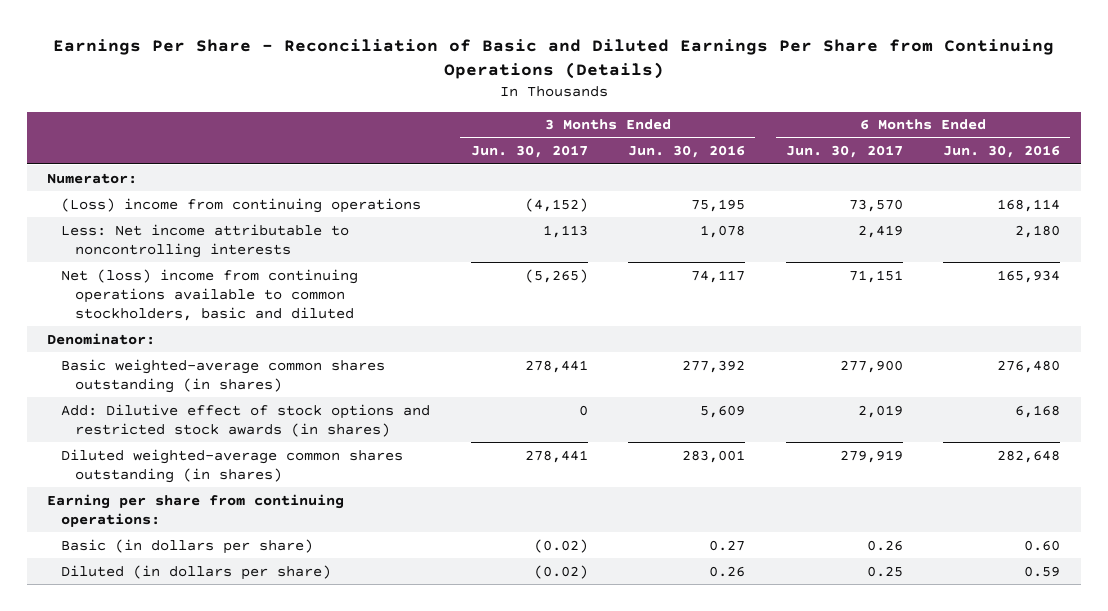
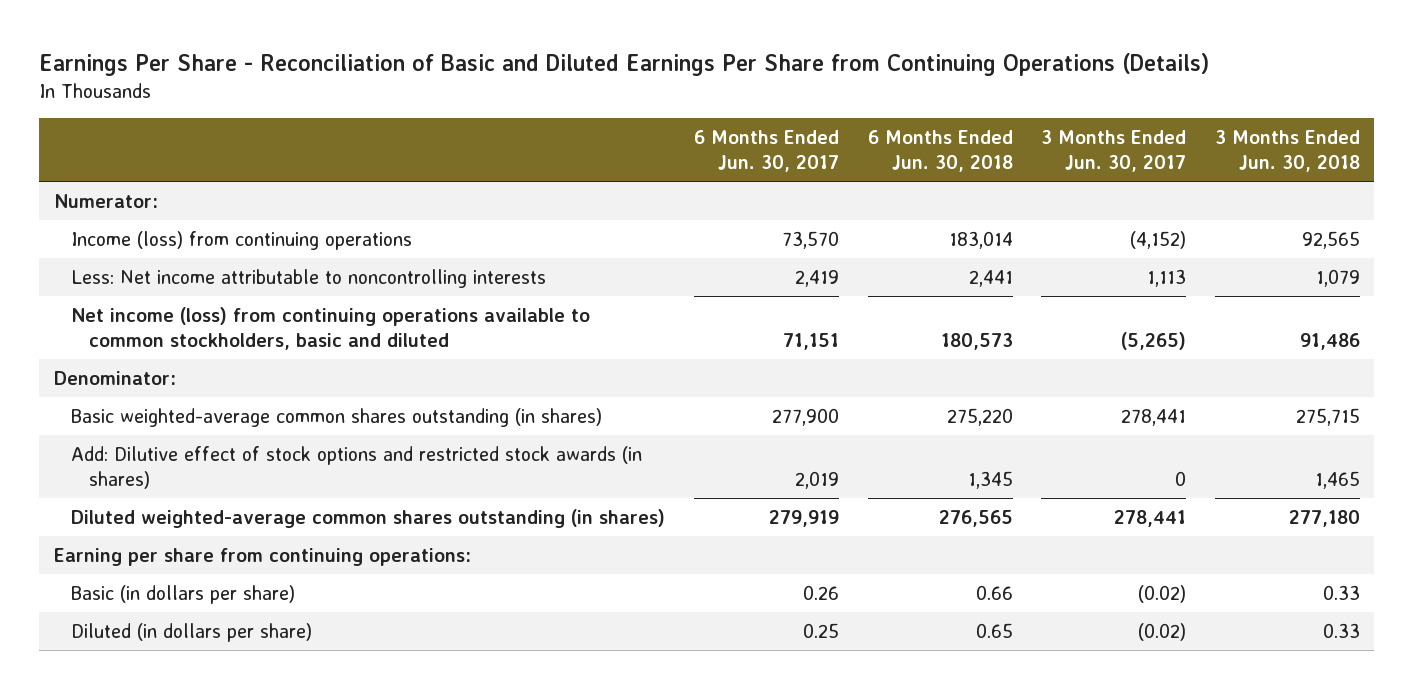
[628,145,746,159] Jun. 30, 2016 -> none
[943,145,1061,159] Jun. 30, 2016 -> none
none -> [867,130,1013,172] 6 Months Ended Jun. 30, 2018
none -> [1215,130,1361,172] 3 Months Ended Jun. 30, 2018
[61,197,422,213] (Loss) income from continuing operations -> [71,230,413,250] Income (loss) from continuing operations
[61,268,359,321] Net (loss) income from continuing operations available to common stockholders, basic and diluted -> [71,306,591,350] Net income (loss) from continuing operations available to common stockholders, basic and diluted

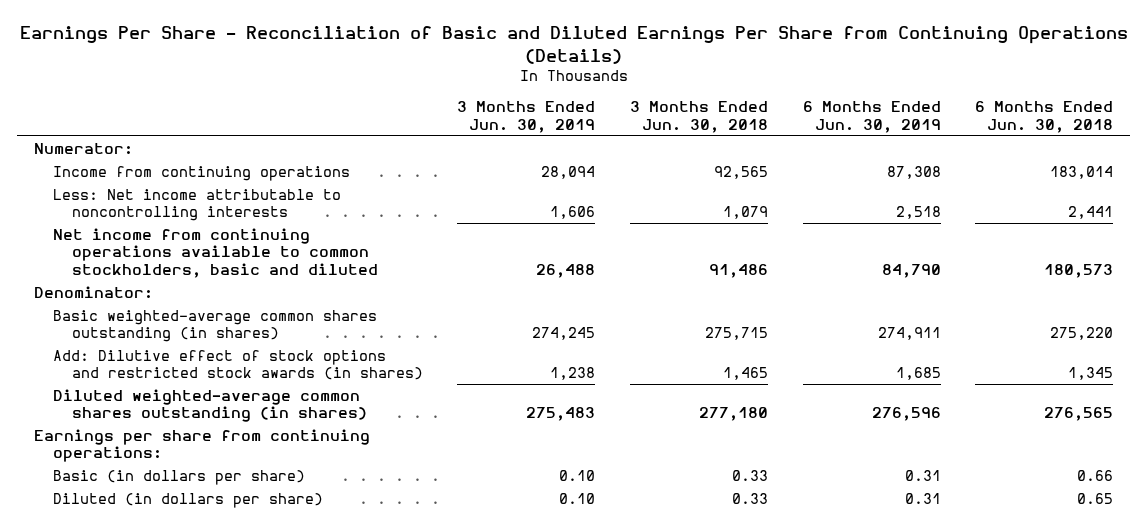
[694,130,840,172] 6 Months Ended Jun. 30, 2017 -> none
[1041,130,1187,172] 3 Months Ended Jun. 30, 2017 -> none
none -> [457,101,596,133] 3 Months Ended Jun. 30, 2019
none -> [802,101,941,133] 6 Months Ended Jun. 30, 2019
[71,230,413,250] Income (loss) from continuing operations -> [53,165,351,181] Income from continuing operations
[71,306,591,350] Net income (loss) from continuing operations available to common stockholders, basic and diluted -> [53,227,378,278] Net income from continuing operations available to common stockholders, basic and diluted
[53,547,471,566] Earning per share from continuing operations: -> [34,428,371,463] Earnings per share from continuing operations:

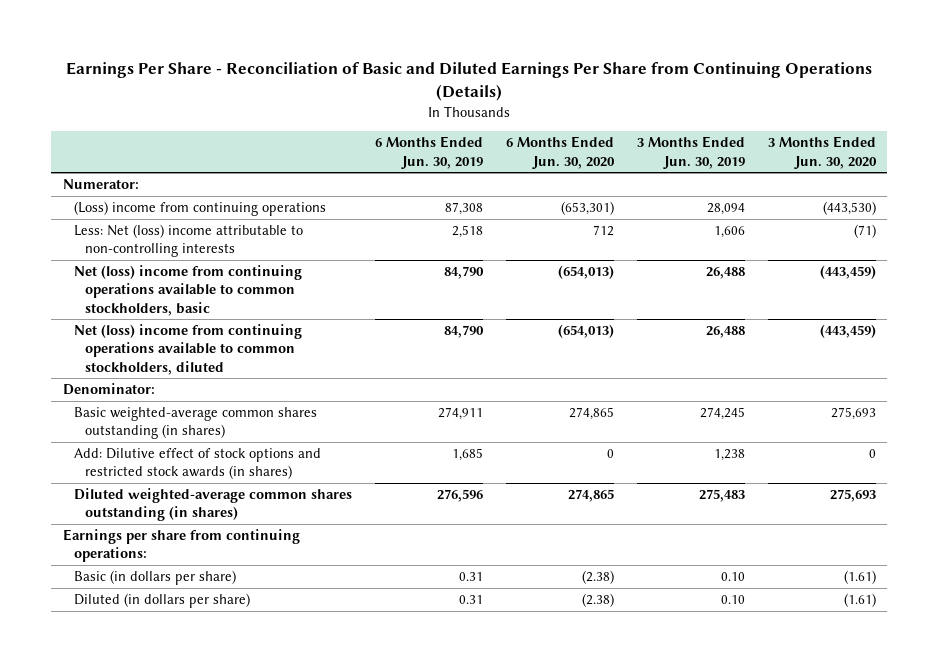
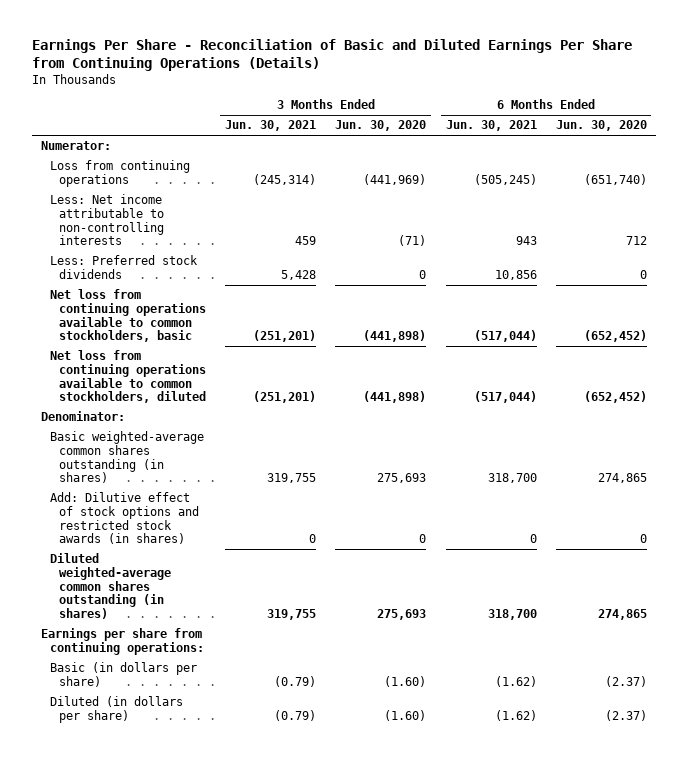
[374,136,483,169] 6 Months Ended Jun. 30, 2019 -> none
[636,136,745,169] 3 Months Ended Jun. 30, 2019 -> none
none -> [225,120,317,132] Jun. 30, 2021
none -> [445,120,537,132] Jun. 30, 2021
[73,201,326,217] (Loss) income from continuing operations -> [50,160,191,187] Loss from continuing operations
[560,201,614,216] (653,301) -> [583,173,647,185] (651,740)
[822,201,876,216] (443,530) -> [363,173,427,185] (441,969)
[73,224,303,258] Less: Net (loss) income attributable to non-controlling interests -> [50,194,165,246] Less: Net income attributable to non-controlling interests
none -> [50,255,199,279] Less: Preferred stock dividends
[73,265,302,316] Net (loss) income from continuing operations available to common stockholders, basic -> [50,289,207,343] Net loss from continuing operations available to common stockholders, basic
[557,265,614,280] (654,013) -> [583,330,647,343] (652,452)
[819,265,876,280] (443,459) -> [363,330,427,343] (441,898)
[73,324,302,375] Net (loss) income from continuing operations available to common stockholders, diluted -> [50,350,207,404] Net loss from continuing operations available to common stockholders, diluted
[557,324,614,339] (654,013) -> [583,391,647,404] (652,452)
[819,324,876,339] (443,459) -> [363,391,427,404] (441,898)
[581,570,614,585] (2.38) -> [604,675,647,687] (2.37)
[843,570,876,585] (1.61) -> [384,675,427,687] (1.60)
[581,593,614,608] (2.38) -> [604,709,647,721] (2.37)
[843,593,876,608] (1.61) -> [384,709,427,721] (1.60)

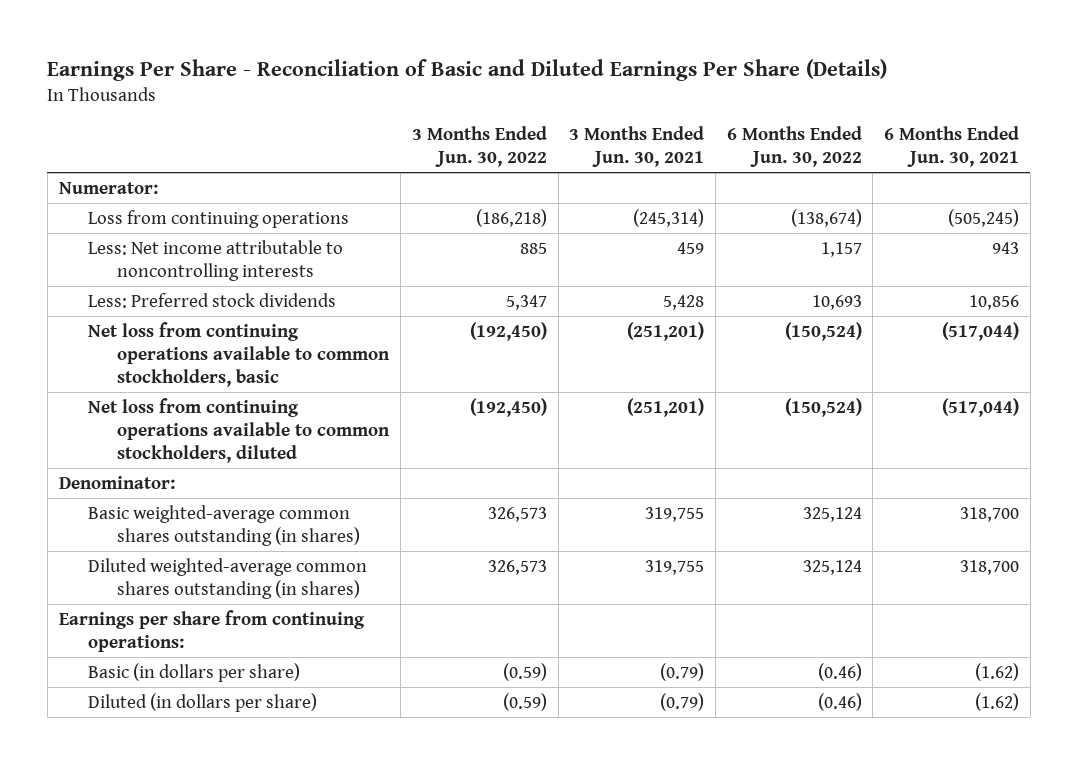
[31,38,632,71] Earnings Per Share - Reconciliation of Basic and Diluted Earnings Per Share from Continuing Operations (Details) -> [47,59,888,82] Earnings Per Share - Reconciliation of Basic and Diluted Earnings Per Share (Details)
[335,120,427,132] Jun. 30, 2020 -> none
[555,120,647,132] Jun. 30, 2020 -> none
none -> [411,126,547,168] 3 Months Ended Jun. 30, 2022
none -> [726,126,862,168] 6 Months Ended Jun. 30, 2022
[50,194,165,246] Less: Net income attributable to non-controlling interests -> [88,239,344,281] Less: Net income attributable to noncontrolling interests
[50,492,200,545] Add: Dilutive effect of stock options and restricted stock awards (in shares) -> none

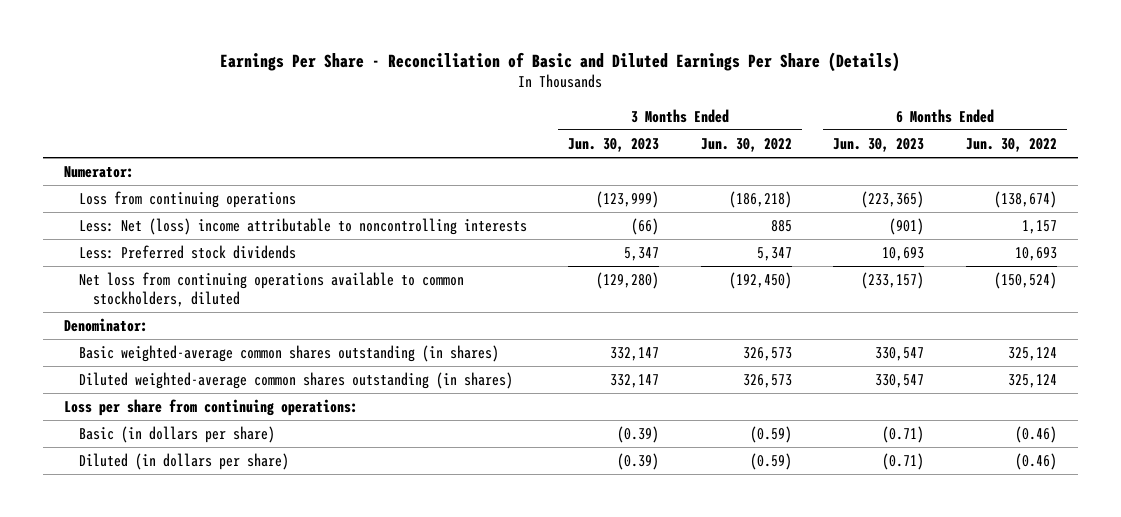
[569,126,705,168] 3 Months Ended Jun. 30, 2021 -> none
[884,126,1020,168] 6 Months Ended Jun. 30, 2021 -> none
none -> [568,138,660,153] Jun. 30, 2023
none -> [833,138,925,153] Jun. 30, 2023
[88,239,344,281] Less: Net income attributable to noncontrolling interests -> [78,218,527,236] Less: Net (loss) income attributable to noncontrolling interests
[88,321,391,388] Net loss from continuing operations available to common stockholders, basic -> none
[58,609,365,652] Earnings per share from continuing operations: -> [63,399,358,417] Loss per share from continuing operations:

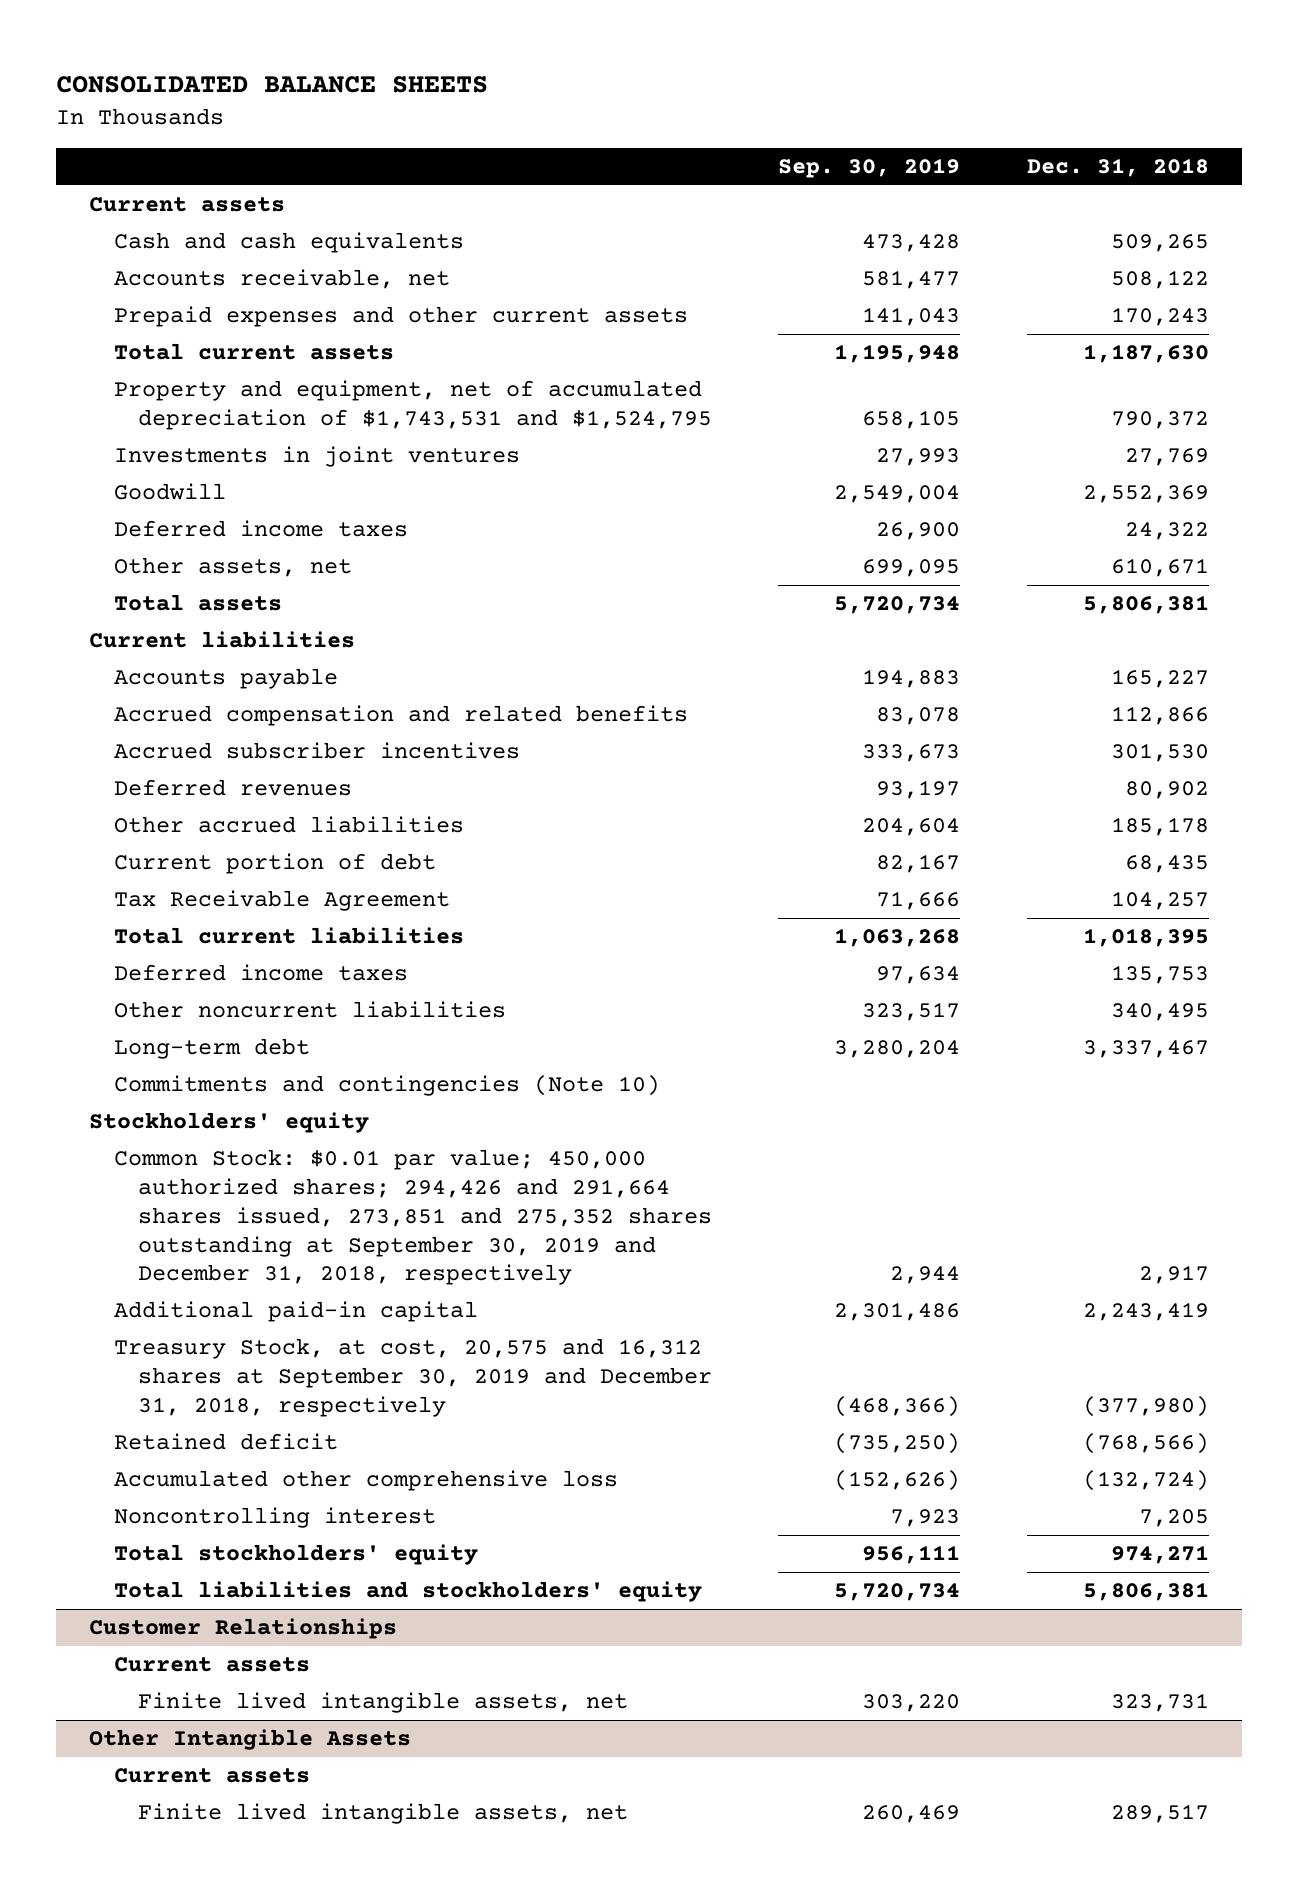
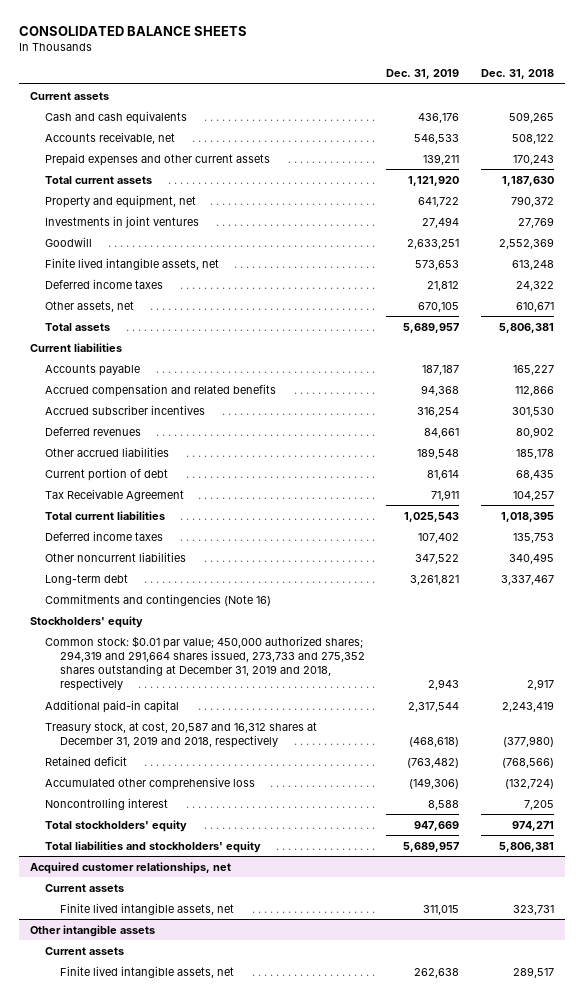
[778,157,961,178] Sep. 30, 2019 -> none
none -> [386,69,460,80] Dec. 31, 2019
[113,380,712,431] Property and equipment, net of accumulated depreciation of $1,743,531 and $1,524,795 -> [44,194,196,208] Property and equipment, net
none -> [44,257,219,270] Finite lived intangible assets, net
[113,1075,660,1097] Commitments and contingencies (Note 10) -> [44,593,271,606] Commitments and contingencies (Note 16)
[113,1149,712,1286] Common Stock: $0.01 par value; 450,000 authorized shares; 294,426 and 291,664 shares issued, 273,851 and 275,352 shares outstanding at September 30, 2019 and December 31, 2018, respectively -> [44,635,365,692] Common stock: $0.01 par value; 450,000 authorized shares; 294,319 and 291,664 shares issued, 273,733 and 275,352 shares outstanding at December 31, 2019 and 2018, respectively
[113,1338,712,1417] Treasury Stock, at cost, 20,575 and 16,312 shares at September 30, 2019 and December 31, 2018, respectively -> [44,721,317,748] Treasury stock, at cost, 20,587 and 16,312 shares at December 31, 2019 and 2018, respectively
[89,1618,398,1640] Customer Relationships -> [29,861,231,874] Acquired customer relationships, net
[89,1729,412,1751] Other Intangible Assets -> [29,924,155,937] Other intangible assets

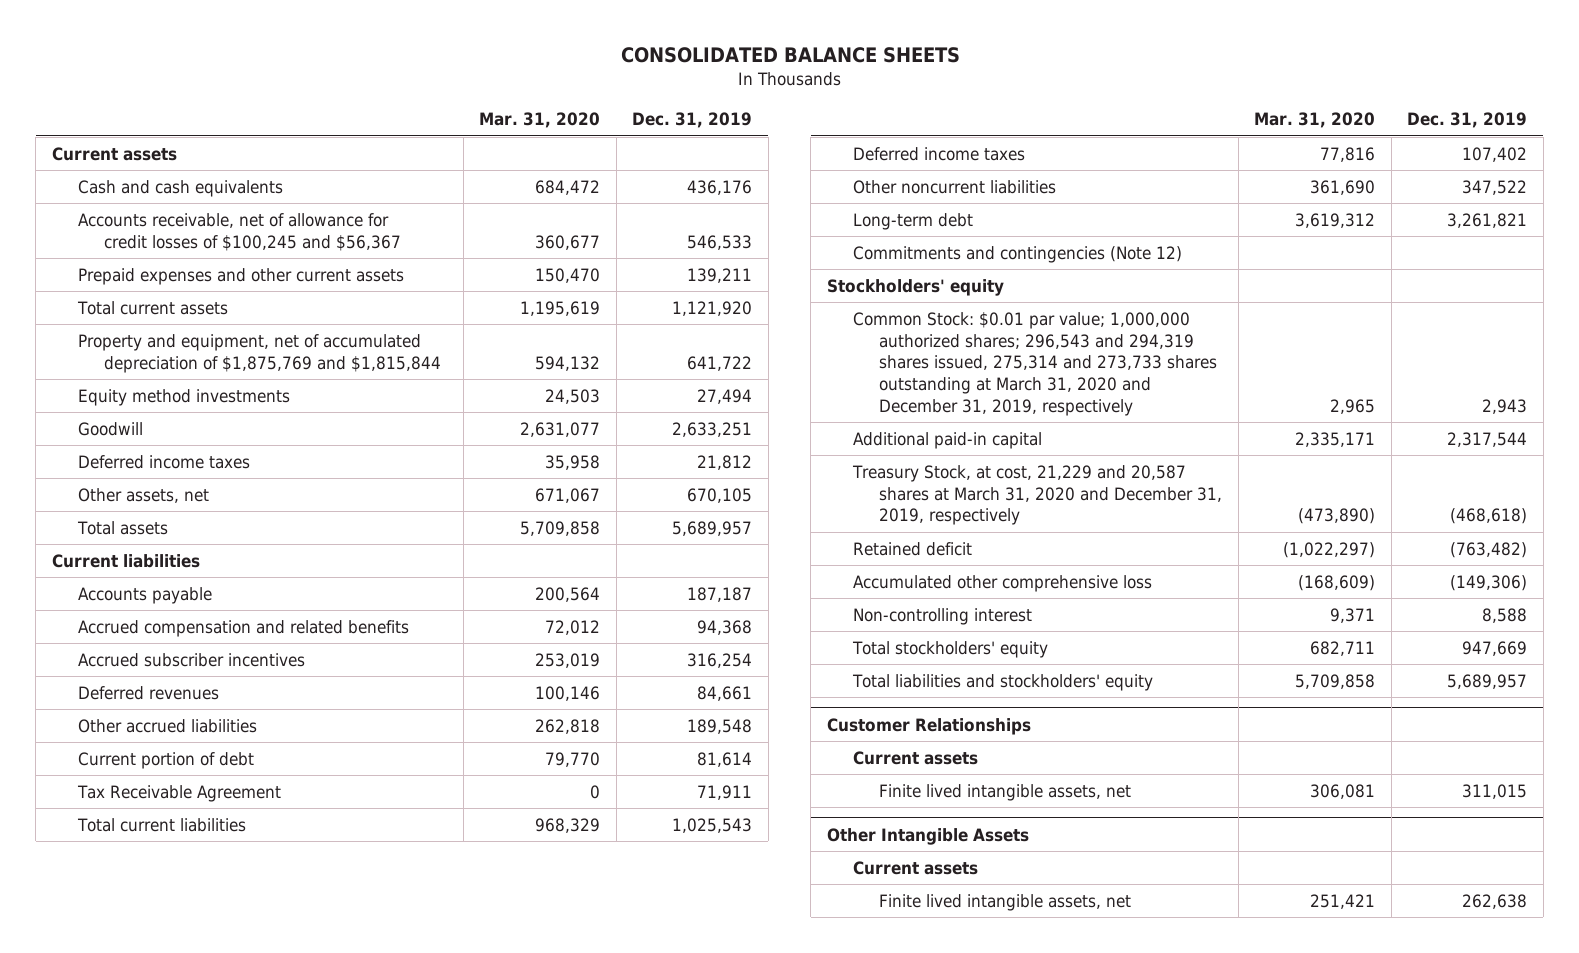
[480,69,554,80] Dec. 31, 2018 -> none
none -> [479,112,601,129] Mar. 31, 2020
[44,131,175,144] Accounts receivable, net -> [78,212,402,251] Accounts receivable, net of allowance for credit losses of $100,245 and $56,367
[44,194,196,208] Property and equipment, net -> [78,333,442,373] Property and equipment, net of accumulated depreciation of $1,875,769 and $1,815,844
[44,215,199,228] Investments in joint ventures -> [78,388,291,406] Equity method investments
[44,257,219,270] Finite lived intangible assets, net -> none
[44,593,271,606] Commitments and contingencies (Note 16) -> [853,245,1183,263] Commitments and contingencies (Note 12)
[44,635,365,692] Common stock: $0.01 par value; 450,000 authorized shares; 294,319 and 291,664 shares issued, 273,733 and 275,352 shares outstanding at December 31, 2019 and 2018, respectively -> [853,311,1218,416] Common Stock: $0.01 par value; 1,000,000 authorized shares; 296,543 and 294,319 shares issued, 275,314 and 273,733 shares outstanding at March 31, 2020 and December 31, 2019, respectively
[44,721,317,748] Treasury stock, at cost, 20,587 and 16,312 shares at December 31, 2019 and 2018, respectively -> [852,464,1223,526] Treasury Stock, at cost, 21,229 and 20,587 shares at March 31, 2020 and December 31, 2019, respectively
[44,797,168,810] Noncontrolling interest -> [853,607,1033,625] Non-controlling interest
[29,861,231,874] Acquired customer relationships, net -> [826,717,1031,735] Customer Relationships
[29,924,155,937] Other intangible assets -> [826,827,1029,845] Other Intangible Assets

